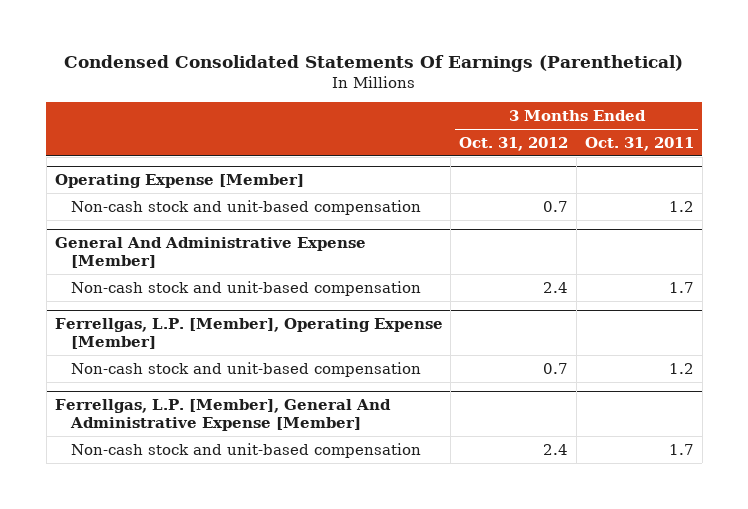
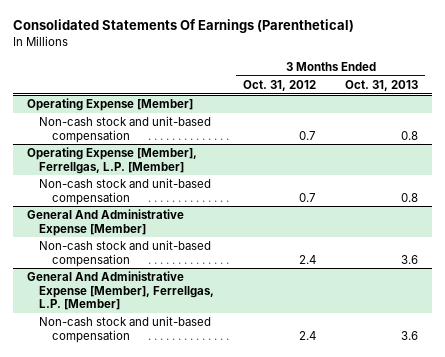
[64,55,684,73] Condensed Consolidated Statements Of Earnings (Parenthetical) -> [12,19,354,34] Consolidated Statements Of Earnings (Parenthetical)
[584,136,694,151] Oct. 31, 2011 -> none
none -> [345,79,419,91] Oct. 31, 2013
none -> [27,147,198,174] Operating Expense [Member], Ferrellgas, L.P. [Member]
none -> [39,178,212,205] Non-cash stock and unit-based compensation
[54,317,443,349] Ferrellgas, L.P. [Member], Operating Expense [Member] -> none
[70,361,421,377] Non-cash stock and unit-based compensation -> none
[54,398,391,431] Ferrellgas, L.P. [Member], General And Administrative Expense [Member] -> [27,271,215,310] General And Administrative Expense [Member], Ferrellgas, L.P. [Member]

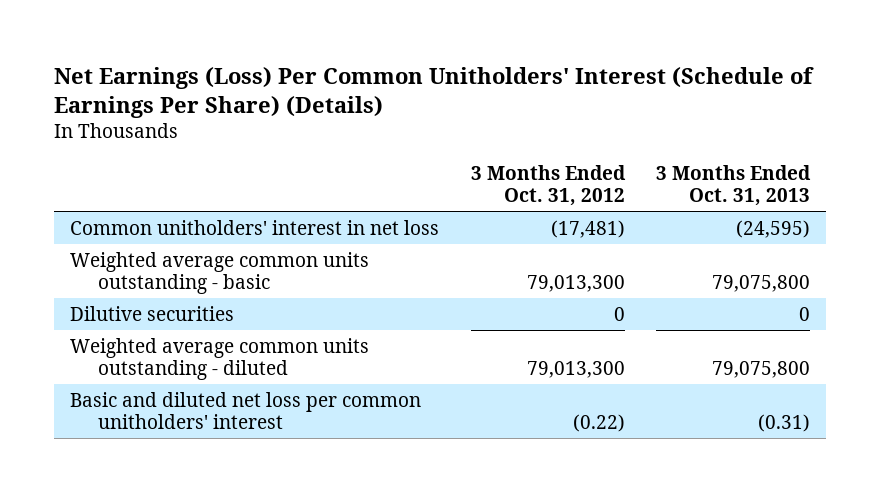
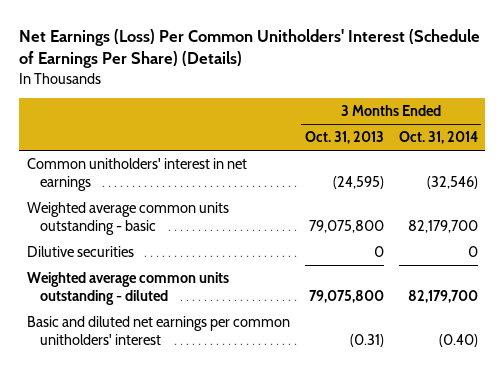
[470,165,626,207] 3 Months Ended Oct. 31, 2012 -> none
none -> [398,131,478,145] Oct. 31, 2014
[70,219,440,235] Common unitholders' interest in net loss -> [26,158,247,191] Common unitholders' interest in net earnings
[70,391,422,429] Basic and diluted net loss per common unitholders' interest -> [26,316,290,345] Basic and diluted net earnings per common unitholders' interest

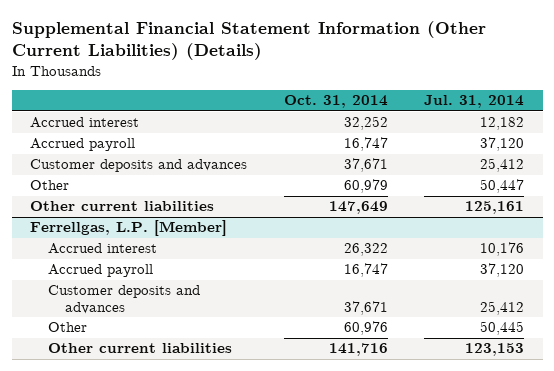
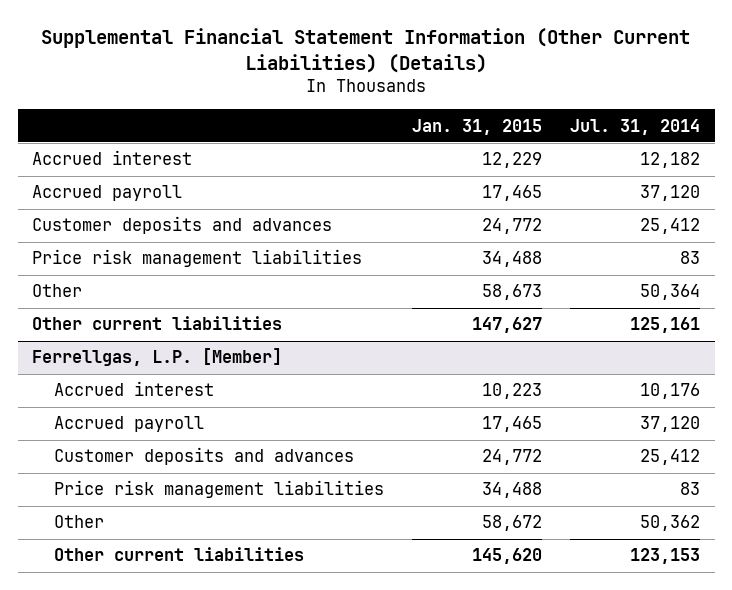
[283,95,388,109] Oct. 31, 2014 -> none
none -> [412,118,543,135] Jan. 31, 2015
none -> [32,249,363,268] Price risk management liabilities
[480,179,525,194] 50,447 -> [640,284,701,301] 50,364
none -> [53,480,384,499] Price risk management liabilities
[480,321,525,336] 50,445 -> [640,515,701,532] 50,362

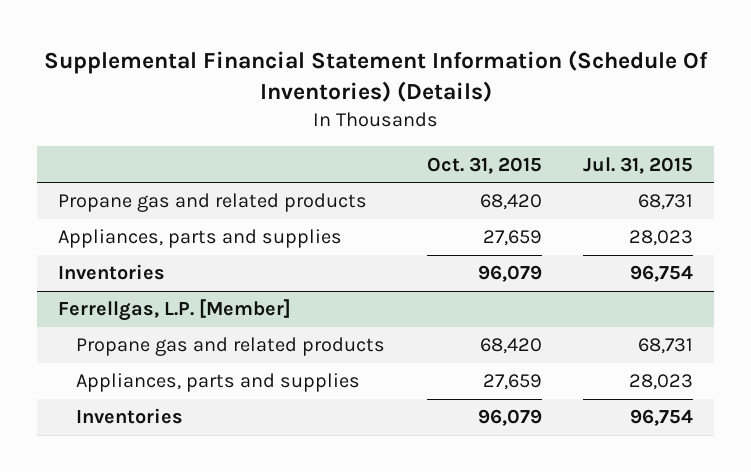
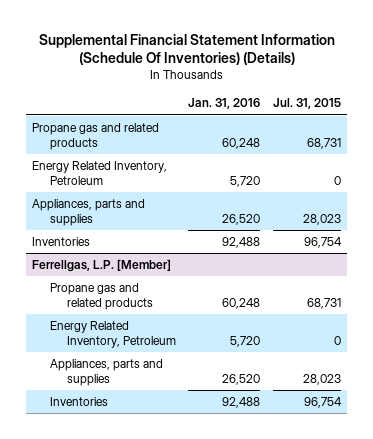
[426,156,542,174] Oct. 31, 2015 -> none
none -> [188,98,261,110] Jan. 31, 2016
none -> [32,161,168,185] Energy Related Inventory, Petroleum
none -> [49,321,176,348] Energy Related Inventory, Petroleum

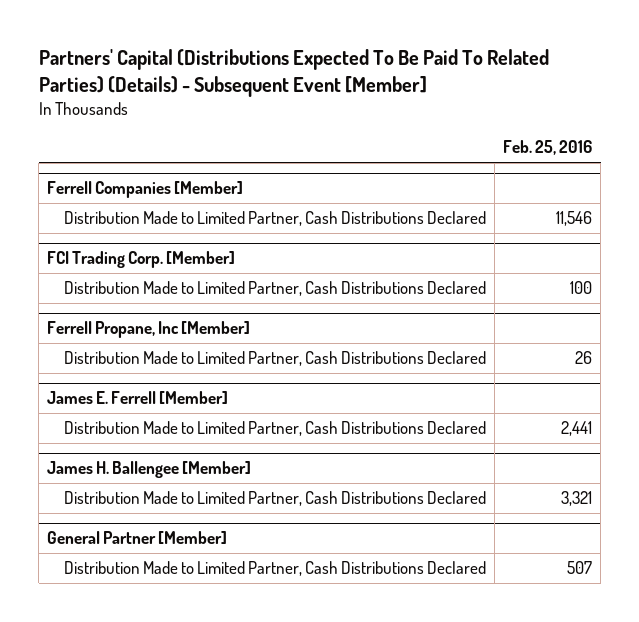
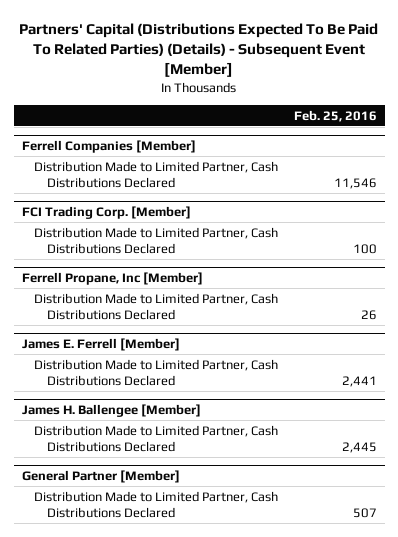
[560,491,592,507] 3,321 -> [341,441,377,453] 2,445

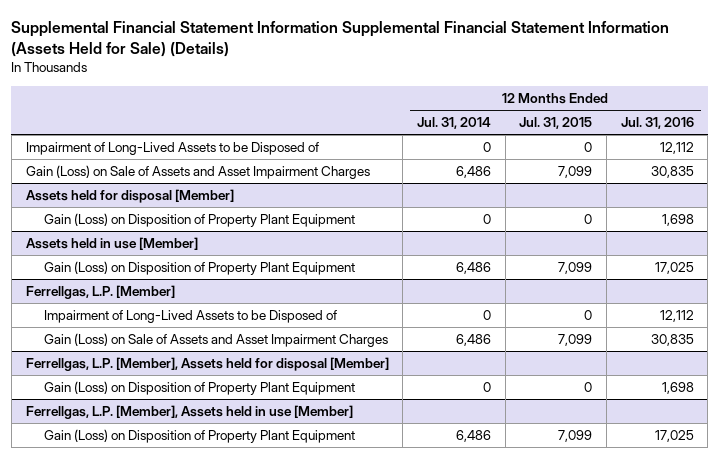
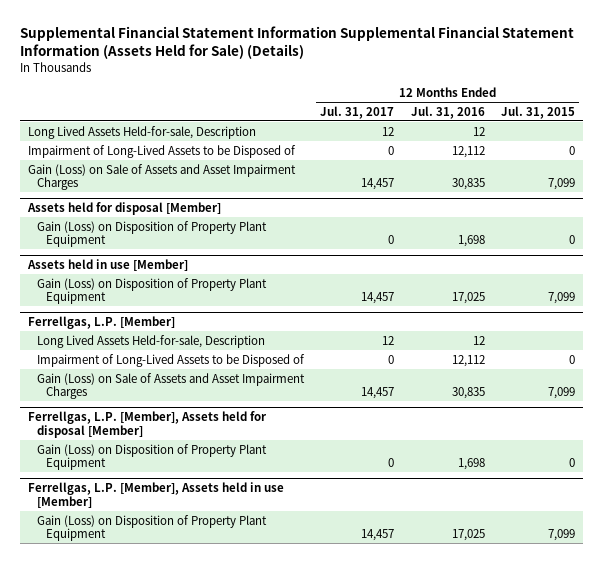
[416,117,491,130] Jul. 31, 2014 -> none
none -> [320,105,395,119] Jul. 31, 2017
none -> [28,125,257,139] Long Lived Assets Held-for-sale, Description
none -> [36,334,265,348] Long Lived Assets Held-for-sale, Description

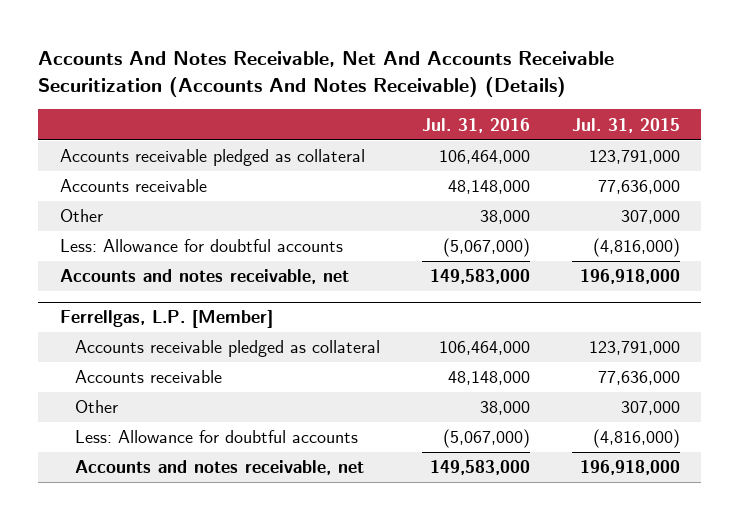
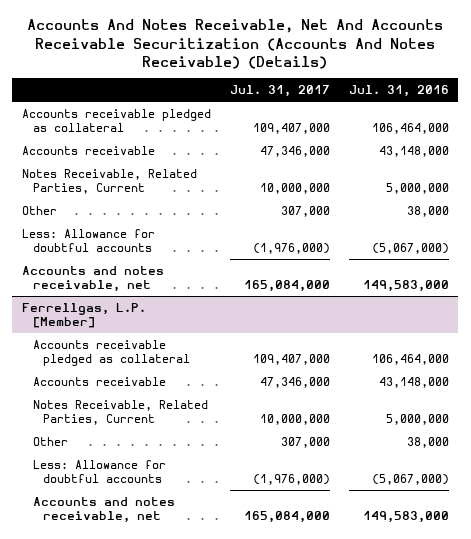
[571,117,680,133] Jul. 31, 2015 -> none
none -> [229,85,330,98] Jul. 31, 2017
[447,180,530,195] 48,148,000 -> [378,145,449,157] 43,148,000
none -> [21,168,197,194] Notes Receivable, Related Parties, Current
[447,371,530,386] 48,148,000 -> [378,376,449,388] 43,148,000
none -> [32,399,208,425] Notes Receivable, Related Parties, Current

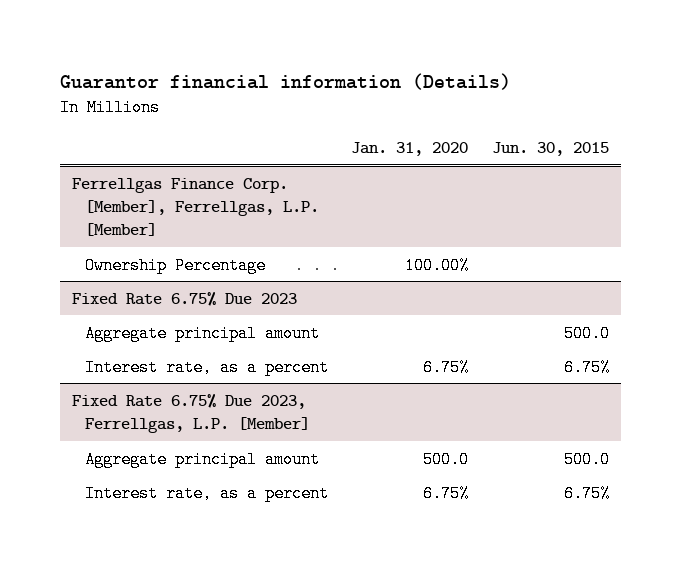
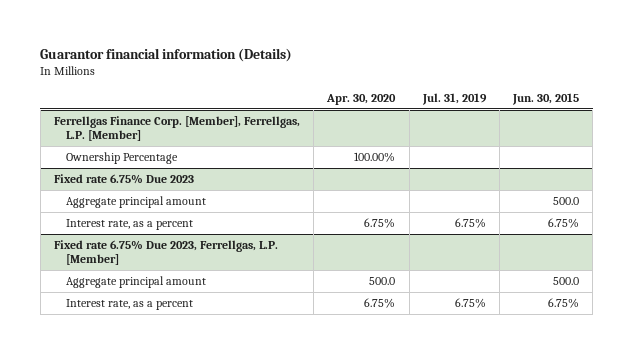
[351,141,469,156] Jan. 31, 2020 -> none
none -> [326,93,397,105] Apr. 30, 2020
none -> [421,92,487,105] Jul. 31, 2019
[71,291,297,307] Fixed Rate 6.75% Due 2023 -> [54,174,195,185] Fixed rate 6.75% Due 2023
[71,393,310,434] Fixed Rate 6.75% Due 2023, Ferrellgas, L.P. [Member] -> [54,240,279,265] Fixed rate 6.75% Due 2023, Ferrellgas, L.P. [Member]

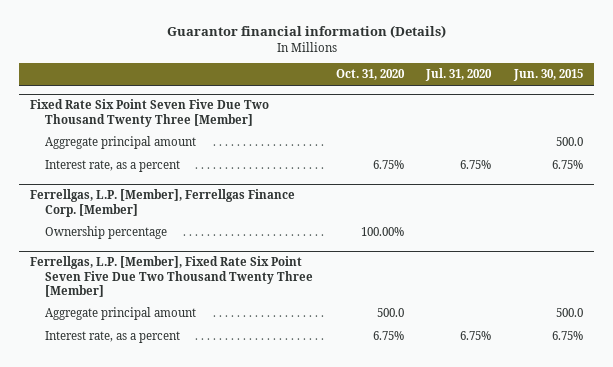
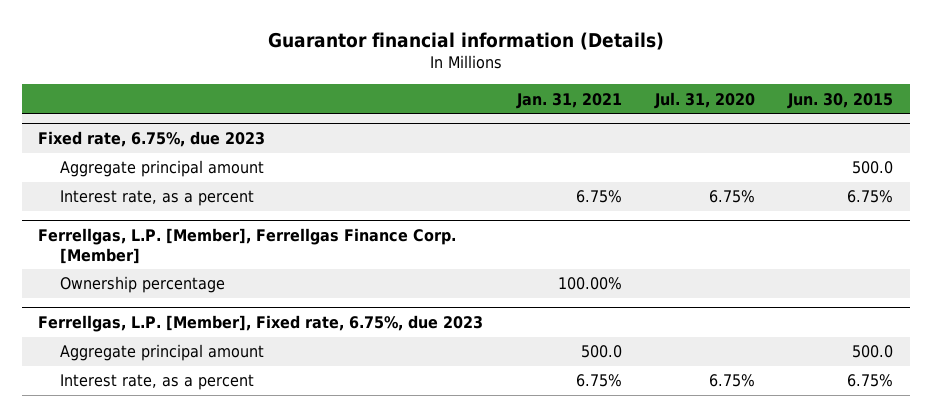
[335,69,405,81] Oct. 31, 2020 -> none
none -> [515,92,622,109] Jan. 31, 2021
[29,99,269,127] Fixed Rate Six Point Seven Five Due Two Thousand Twenty Three [Member] -> [38,131,266,148] Fixed rate, 6.75%, due 2023
[29,256,313,297] Ferrellgas, L.P. [Member], Fixed Rate Six Point Seven Five Due Two Thousand Twenty Three [Member] -> none
none -> [38,315,484,333] Ferrellgas, L.P. [Member], Fixed rate, 6.75%, due 2023

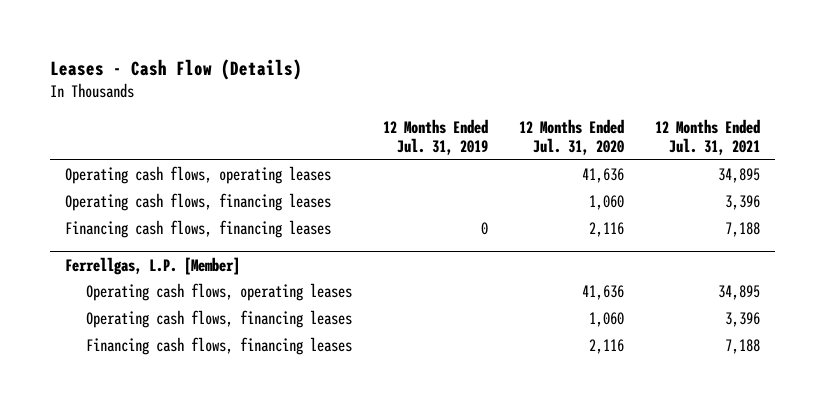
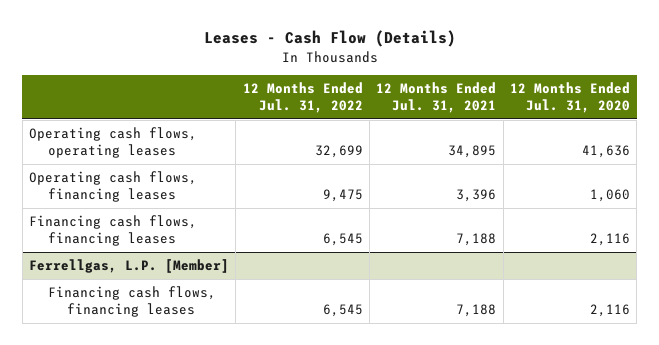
[383,118,489,155] 12 Months Ended Jul. 31, 2019 -> none
none -> [242,82,363,114] 12 Months Ended Jul. 31, 2022
[86,283,353,302] Operating cash flows, operating leases -> none
[86,310,353,329] Operating cash flows, financing leases -> none

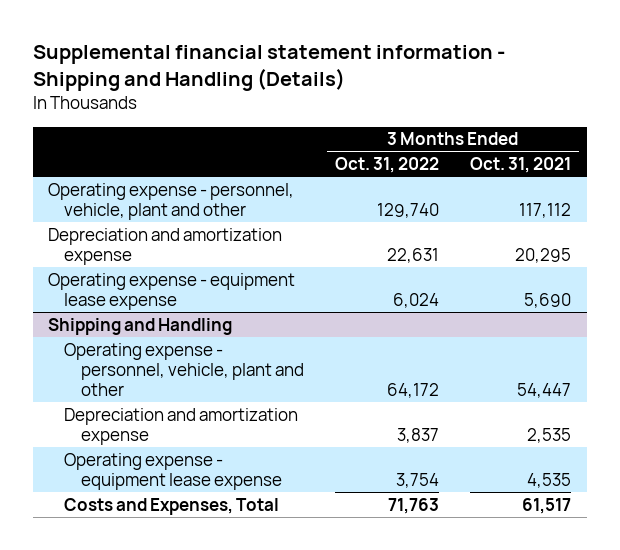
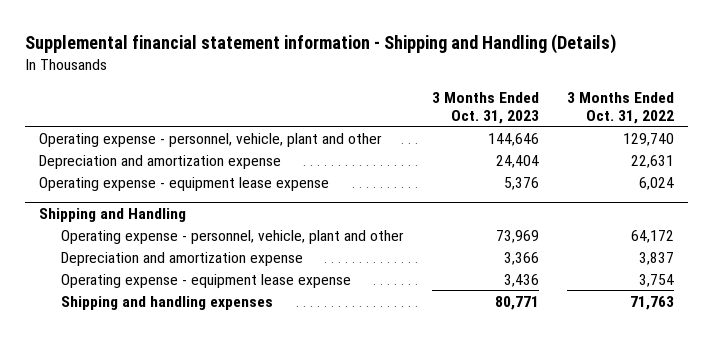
[470,157,572,174] Oct. 31, 2021 -> none
none -> [431,91,539,124] 3 Months Ended Oct. 31, 2023
[64,497,280,515] Costs and Expenses, Total -> [61,295,274,310] Shipping and handling expenses

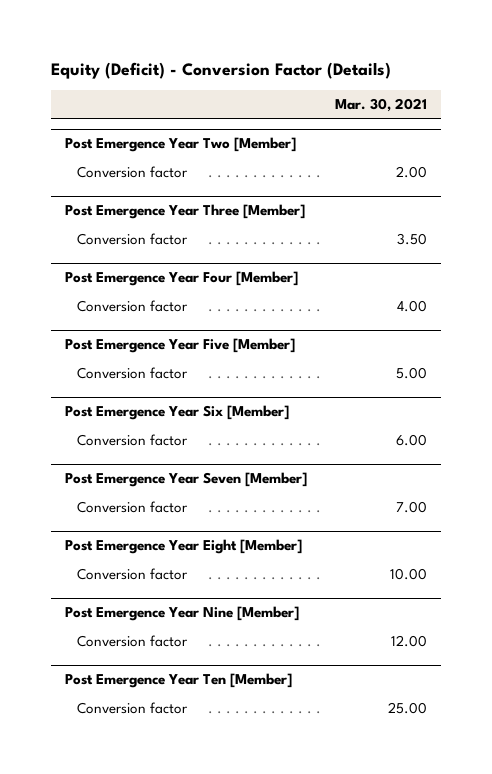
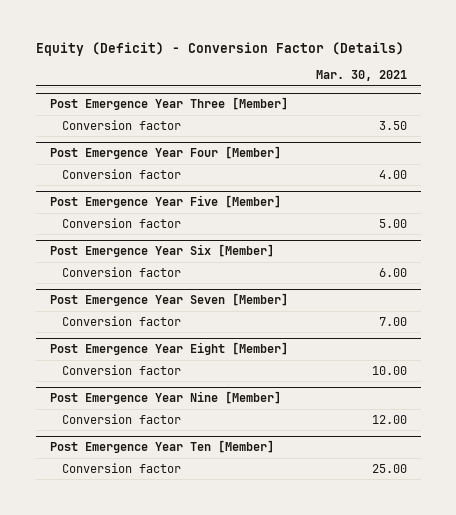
[65,137,297,153] Post Emergence Year Two [Member] -> none
[77,166,189,179] Conversion factor -> none

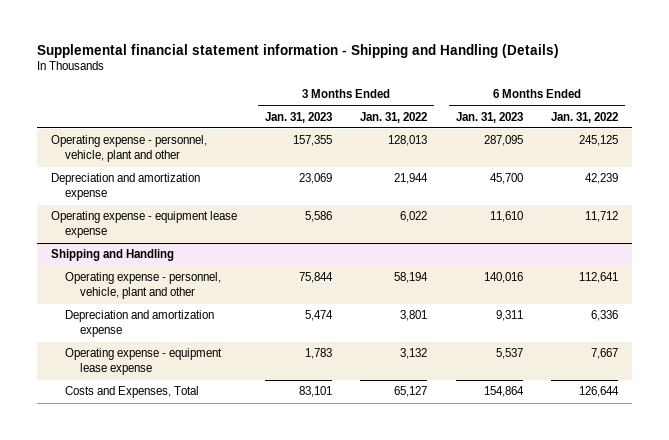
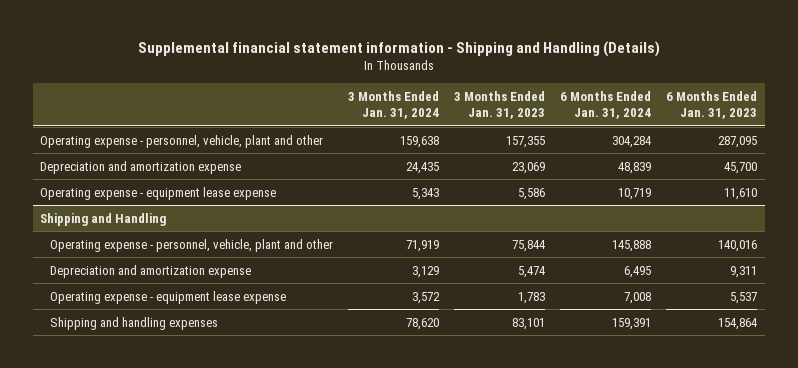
[360,111,428,123] Jan. 31, 2022 -> none
[550,111,618,123] Jan. 31, 2022 -> none
none -> [348,90,440,120] 3 Months Ended Jan. 31, 2024
none -> [560,90,652,120] 6 Months Ended Jan. 31, 2024
[65,386,200,399] Costs and Expenses, Total -> [50,316,219,330] Shipping and handling expenses

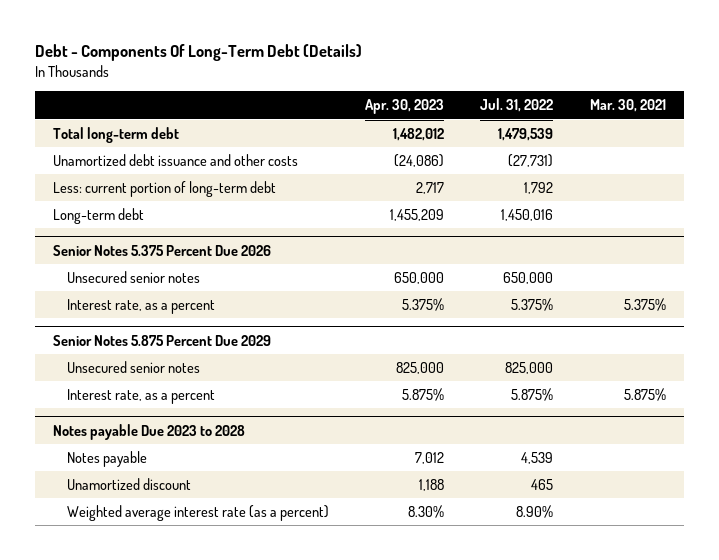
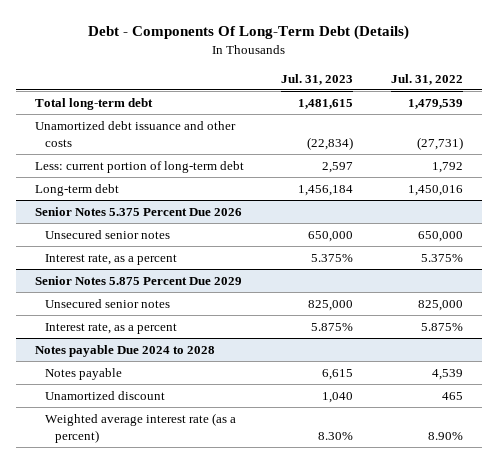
[365,99,445,115] Apr. 30, 2023 -> none
[589,99,666,113] Mar. 30, 2021 -> none
none -> [281,73,354,85] Jul. 31, 2023
[53,423,246,440] Notes payable Due 2023 to 2028 -> [34,344,215,357] Notes payable Due 2024 to 2028

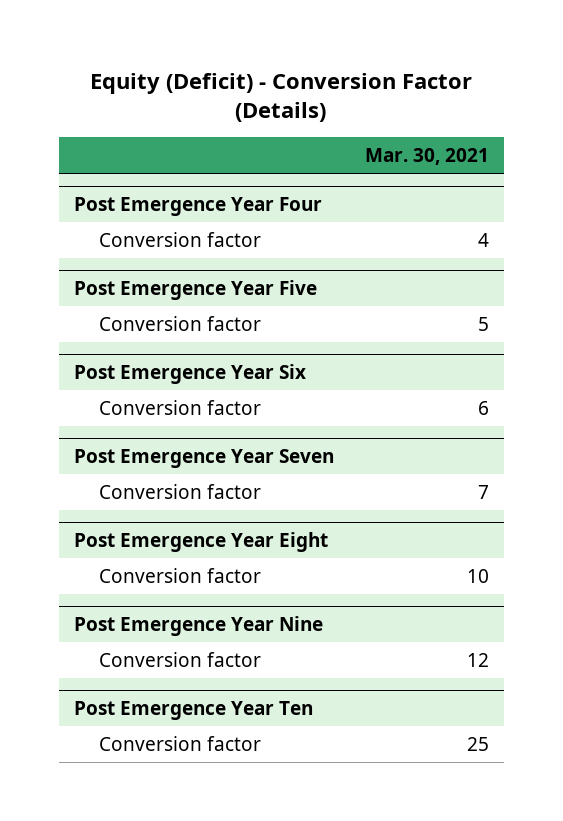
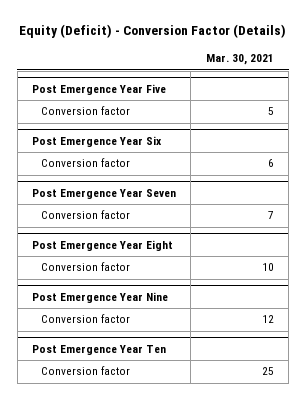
[74,196,323,216] Post Emergence Year Four -> none
[99,231,262,247] Conversion factor -> none

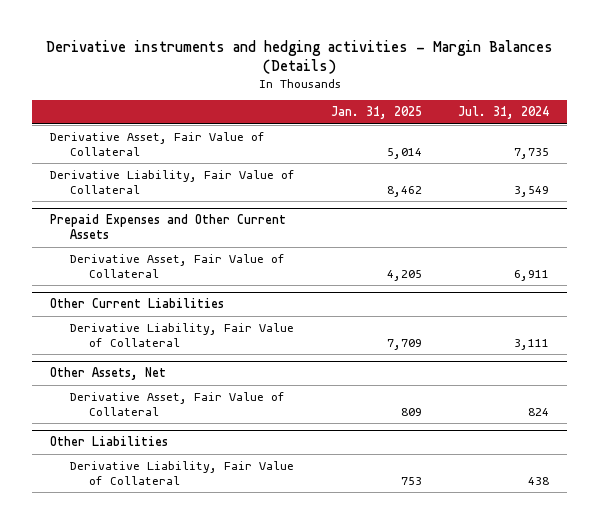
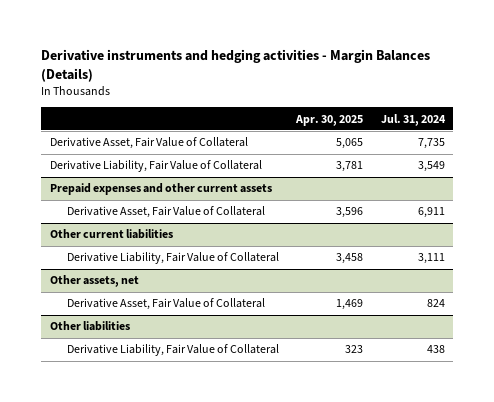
[331,106,423,120] Jan. 31, 2025 -> none
none -> [295,114,364,126] Apr. 30, 2025
[50,214,287,240] Prepaid Expenses and Other Current Assets -> [49,183,272,196] Prepaid expenses and other current assets
[50,298,225,309] Other Current Liabilities -> [49,229,173,240] Other current liabilities
[50,367,167,381] Other Assets, Net -> [49,275,139,288] Other assets, net
[50,436,169,447] Other Liabilities -> [49,321,130,332] Other liabilities

